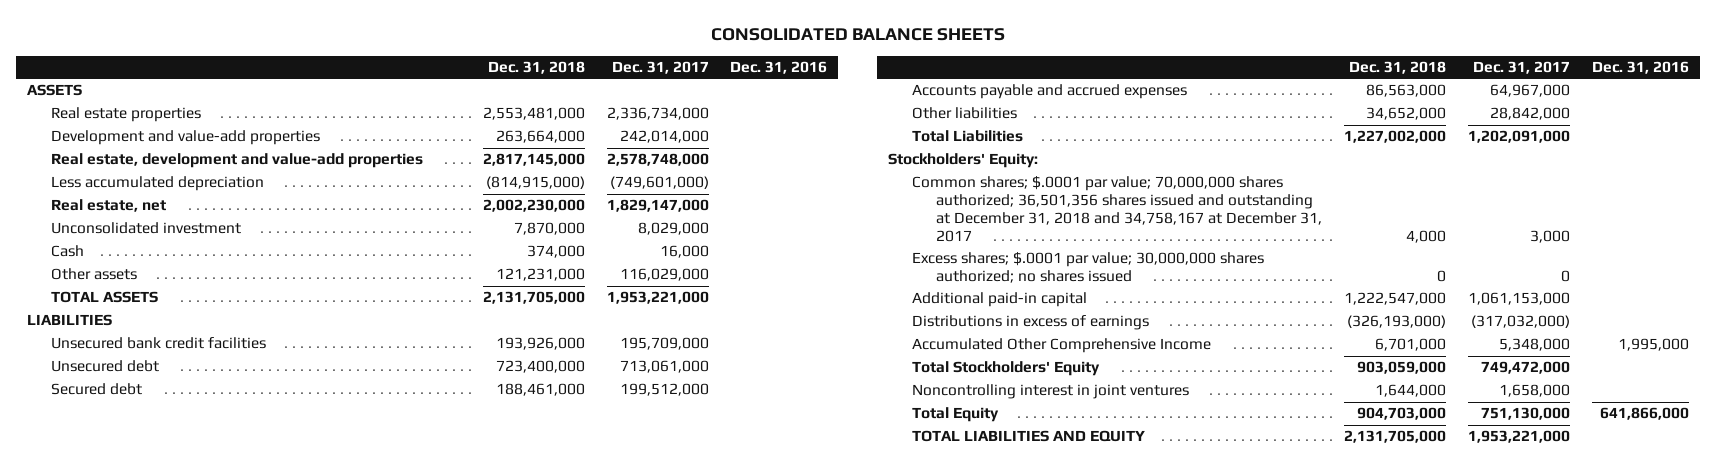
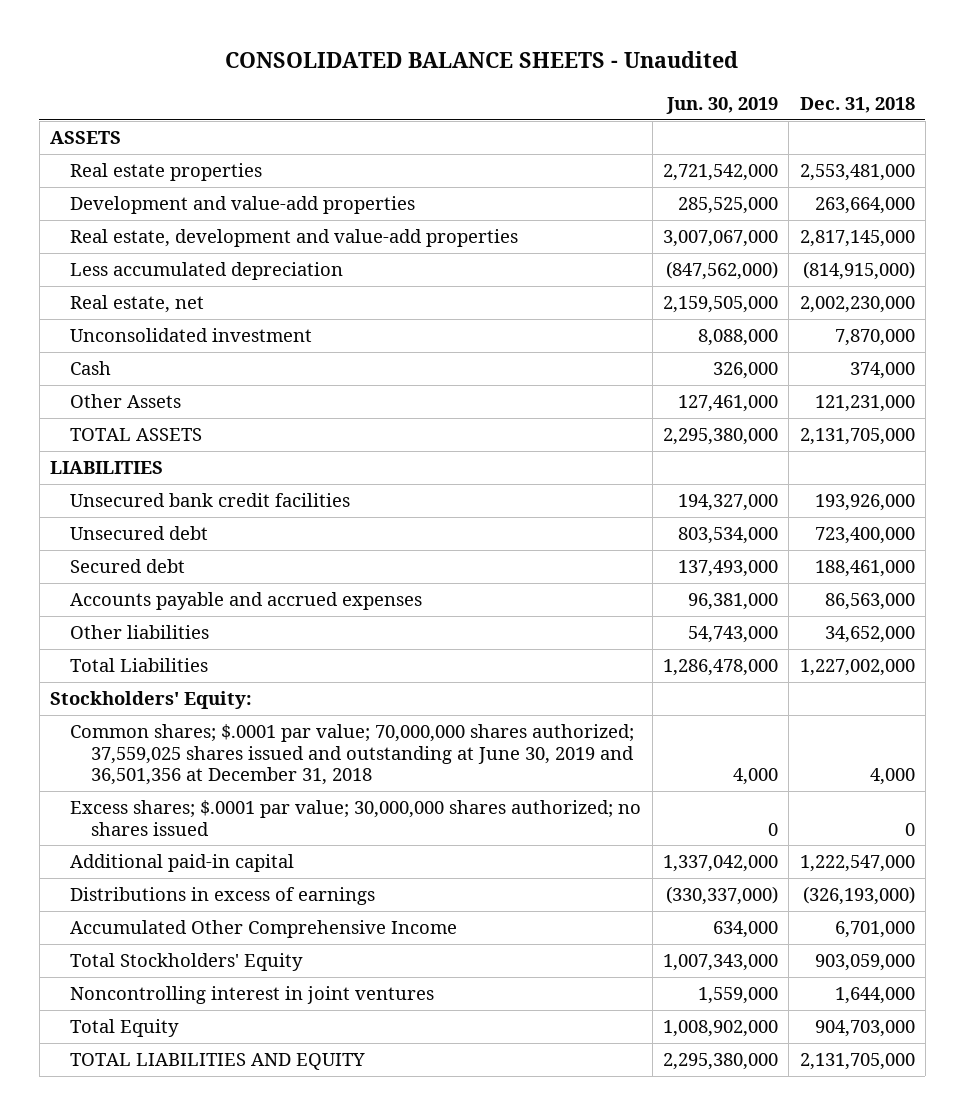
[710,28,1005,42] CONSOLIDATED BALANCE SHEETS -> [225,51,739,69] CONSOLIDATED BALANCE SHEETS - Unaudited
[611,60,709,74] Dec. 31, 2017 -> none
[730,60,828,74] Dec. 31, 2016 -> none
none -> [665,97,778,115] Jun. 30, 2019
[50,268,137,281] Other assets -> [70,394,182,409] Other Assets
[912,176,1323,242] Common shares; $.0001 par value; 70,000,000 shares authorized; 36,501,356 shares issued and outstanding at December 31, 2018 and 34,758,167 at December 31, 2017 -> [70,724,635,786] Common shares; $.0001 par value; 70,000,000 shares authorized; 37,559,025 shares issued and outstanding at June 30, 2019 and 36,501,356 at December 31, 2018

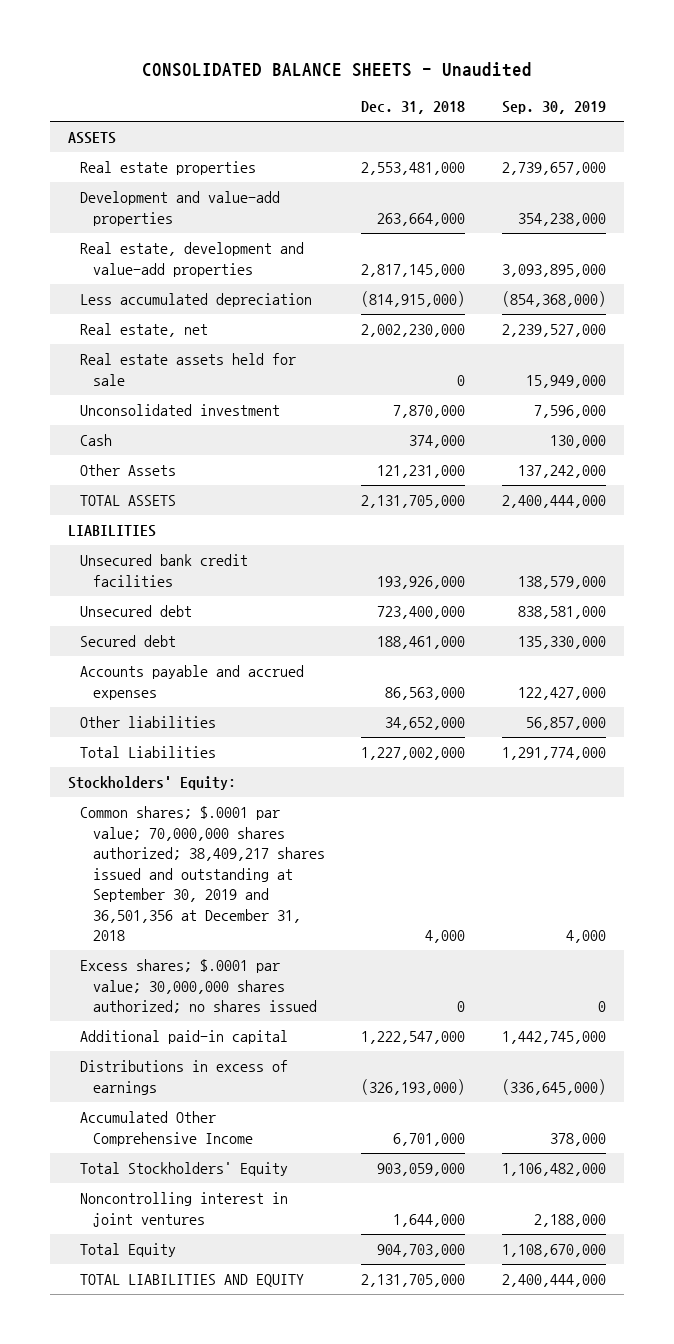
[665,97,778,115] Jun. 30, 2019 -> none
none -> [501,101,606,115] Sep. 30, 2019
none -> [80,353,297,386] Real estate assets held for sale
[70,724,635,786] Common shares; $.0001 par value; 70,000,000 shares authorized; 37,559,025 shares issued and outstanding at June 30, 2019 and 36,501,356 at December 31, 2018 -> [80,806,325,942] Common shares; $.0001 par value; 70,000,000 shares authorized; 38,409,217 shares issued and outstanding at September 30, 2019 and 36,501,356 at December 31, 2018

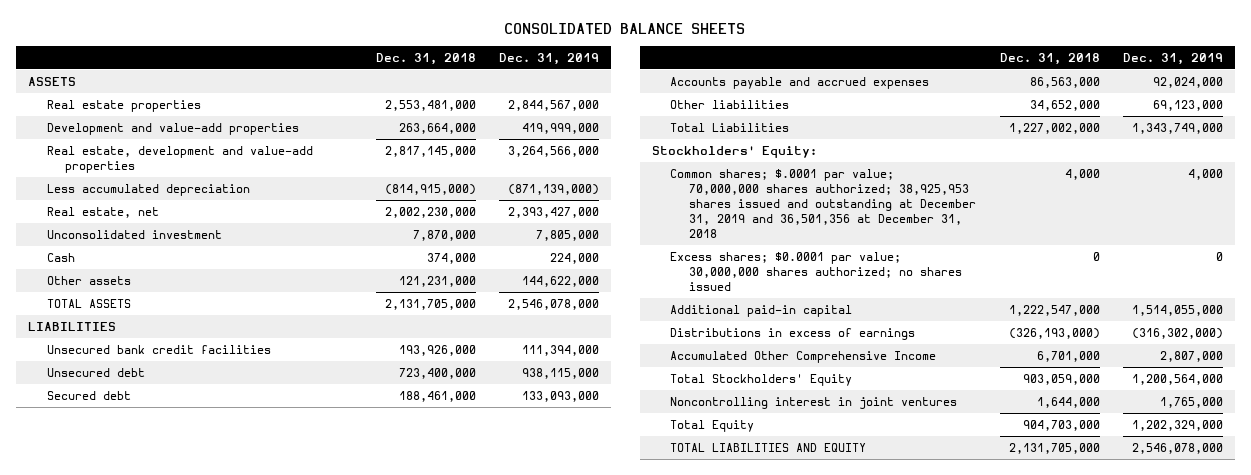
[141,61,532,77] CONSOLIDATED BALANCE SHEETS - Unaudited -> [504,23,746,35] CONSOLIDATED BALANCE SHEETS
[501,101,606,115] Sep. 30, 2019 -> none
none -> [499,52,600,65] Dec. 31, 2019
[80,353,297,386] Real estate assets held for sale -> none
[80,464,177,477] Other Assets -> [46,275,131,285] Other assets
[80,806,325,942] Common shares; $.0001 par value; 70,000,000 shares authorized; 38,409,217 shares issued and outstanding at September 30, 2019 and 36,501,356 at December 31, 2018 -> [670,168,977,239] Common shares; $.0001 par value; 70,000,000 shares authorized; 38,925,953 shares issued and outstanding at December 31, 2019 and 36,501,356 at December 31, 2018
[80,959,317,1014] Excess shares; $.0001 par value; 30,000,000 shares authorized; no shares issued -> [670,251,963,292] Excess shares; $0.0001 par value; 30,000,000 shares authorized; no shares issued

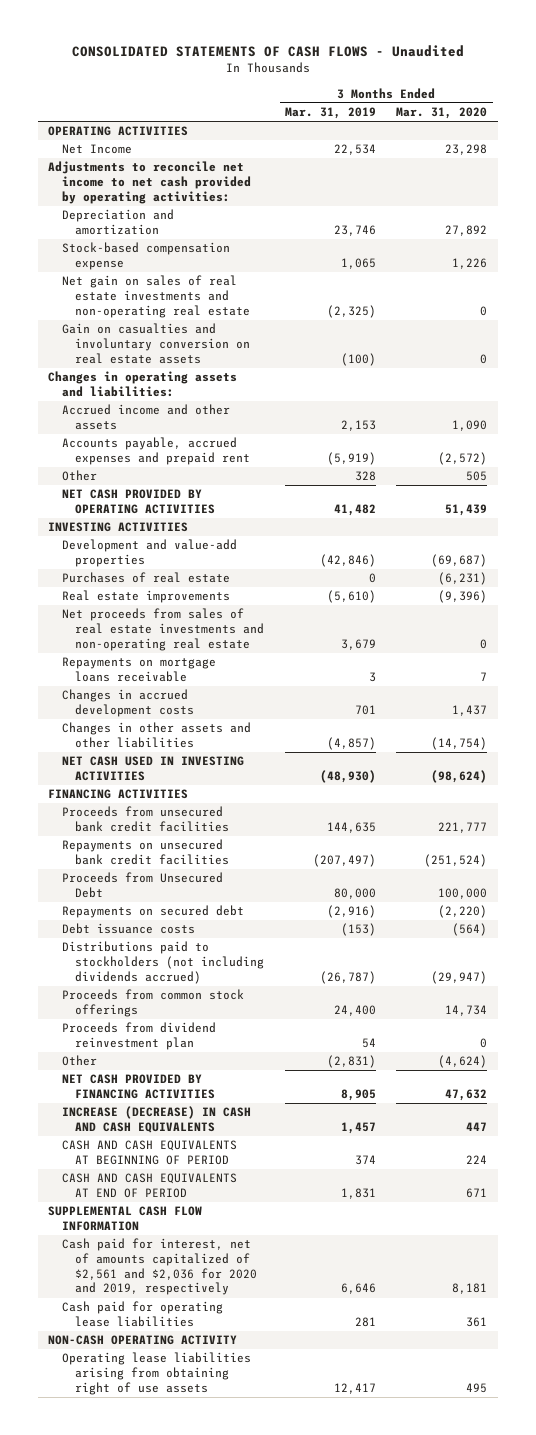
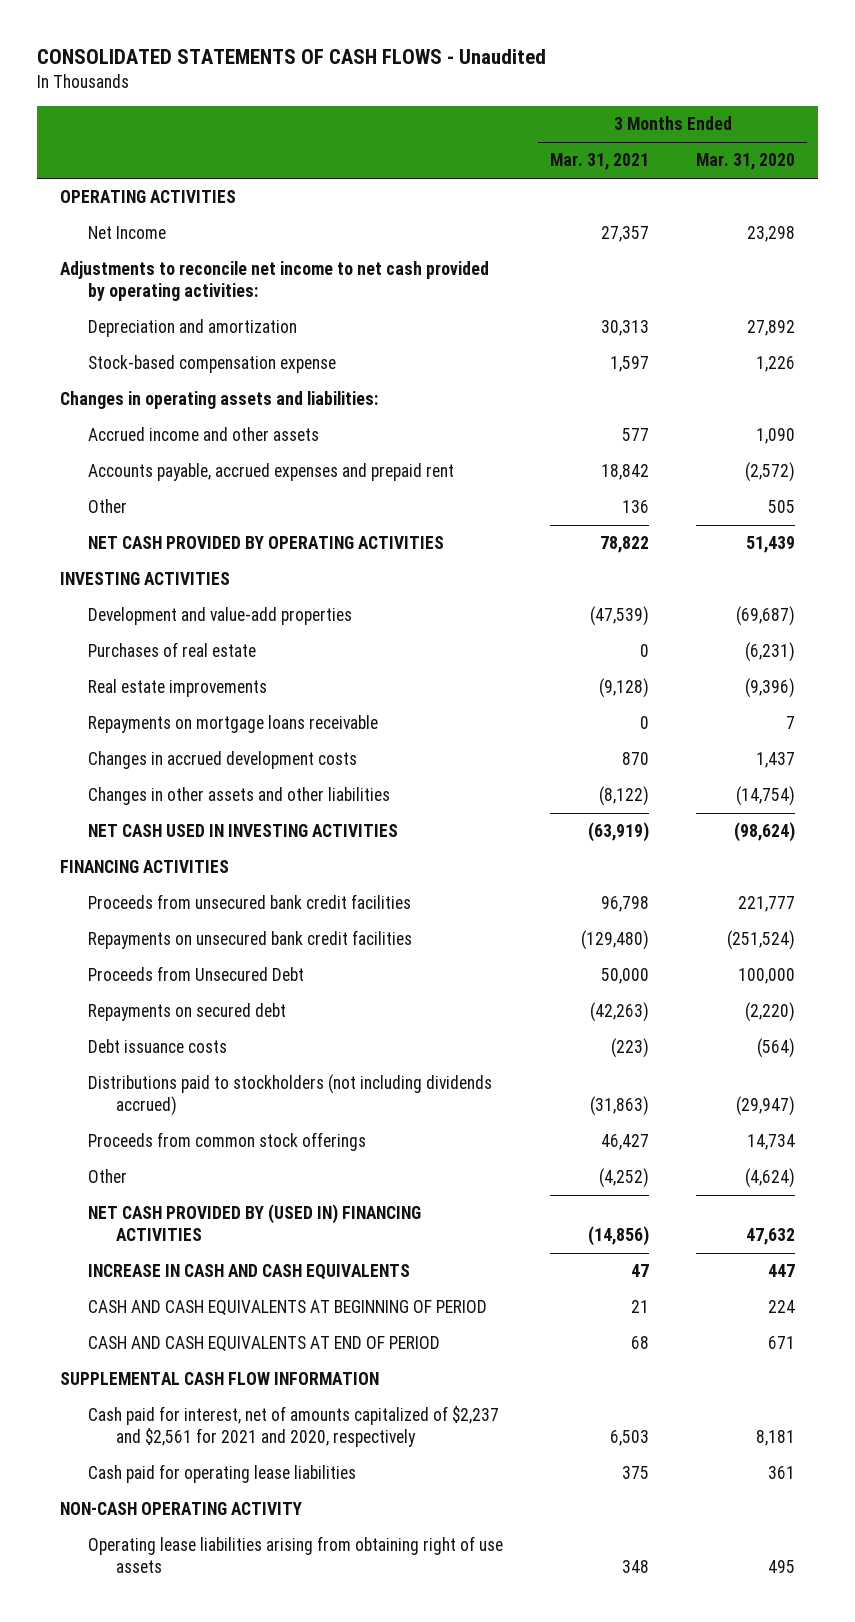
[284,107,376,120] Mar. 31, 2019 -> none
none -> [550,153,650,171] Mar. 31, 2021
[61,275,251,318] Net gain on sales of real estate investments and non-operating real estate -> none
[61,323,251,364] Gain on casualties and involuntary conversion on real estate assets -> none
[61,608,265,651] Net proceeds from sales of real estate investments and non-operating real estate -> none
[61,1022,216,1051] Proceeds from dividend reinvestment plan -> none
[61,1074,216,1100] NET CASH PROVIDED BY FINANCING ACTIVITIES -> [88,1204,422,1242] NET CASH PROVIDED BY (USED IN) FINANCING ACTIVITIES
[61,1106,251,1134] INCREASE (DECREASE) IN CASH AND CASH EQUIVALENTS -> [88,1264,411,1281] INCREASE IN CASH AND CASH EQUIVALENTS
[61,1238,258,1296] Cash paid for interest, net of amounts capitalized of $2,561 and $2,036 for 2020 and 2019, respectively -> [88,1406,500,1448] Cash paid for interest, net of amounts capitalized of $2,237 and $2,561 for 2021 and 2020, respectively

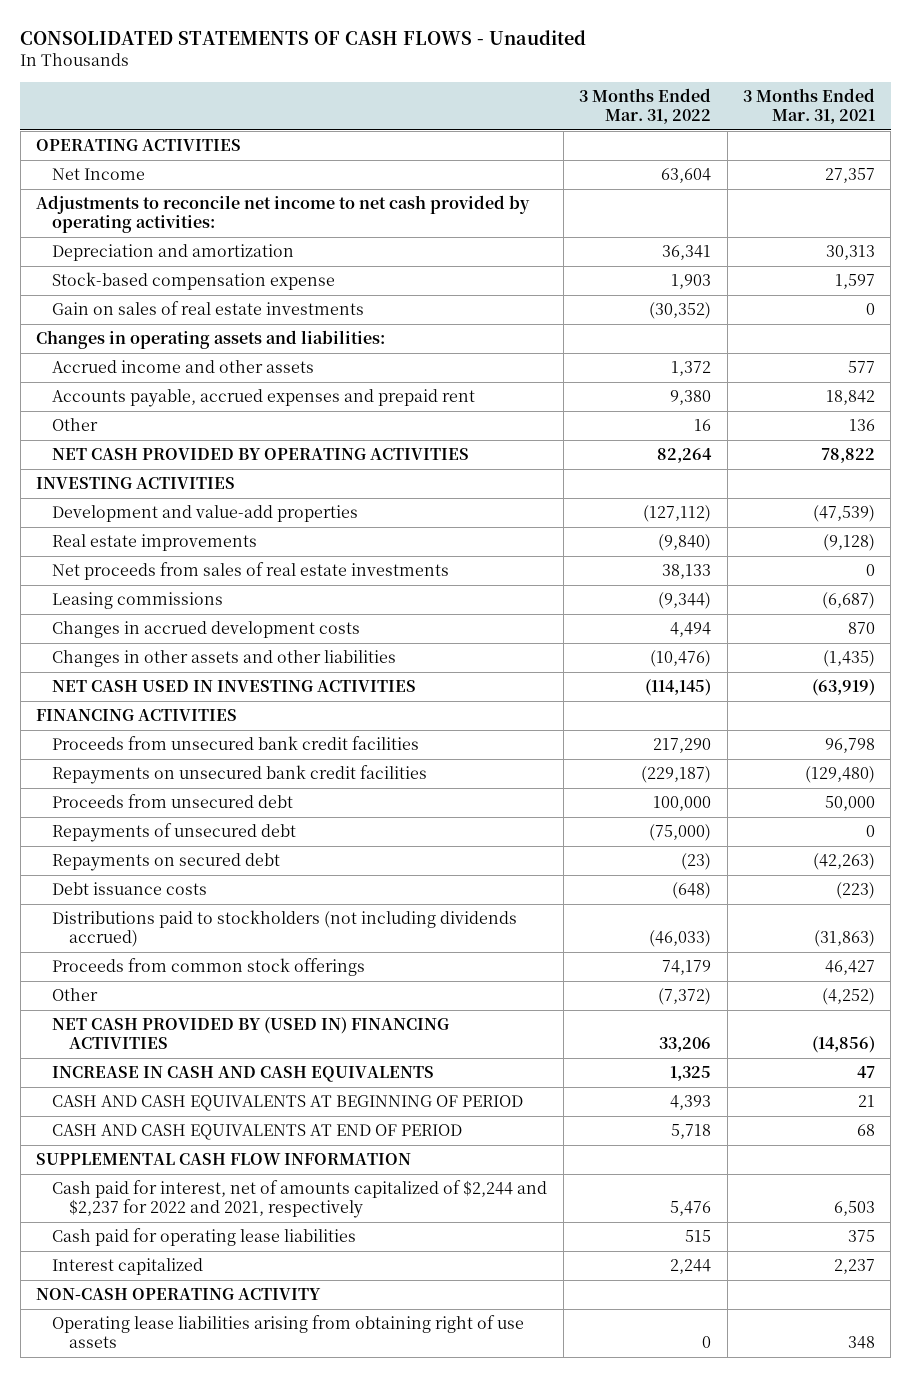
[695,153,795,171] Mar. 31, 2020 -> none
none -> [579,87,712,125] 3 Months Ended Mar. 31, 2022
none -> [52,301,365,316] Gain on sales of real estate investments
[88,642,257,658] Purchases of real estate -> none
[88,715,379,734] Repayments on mortgage loans receivable -> none
none -> [52,562,450,581] Net proceeds from sales of real estate investments
none -> [52,592,224,610] Leasing commissions
[599,786,650,807] (8,122) -> [822,650,875,668] (1,435)
[88,966,305,982] Proceeds from Unsecured Debt -> [52,794,294,809] Proceeds from unsecured debt
none -> [52,823,297,843] Repayments of unsecured debt
[88,1406,500,1448] Cash paid for interest, net of amounts capitalized of $2,237 and $2,561 for 2021 and 2020, respectively -> [52,1180,548,1219] Cash paid for interest, net of amounts capitalized of $2,244 and $2,237 for 2022 and 2021, respectively
none -> [52,1258,204,1276] Interest capitalized

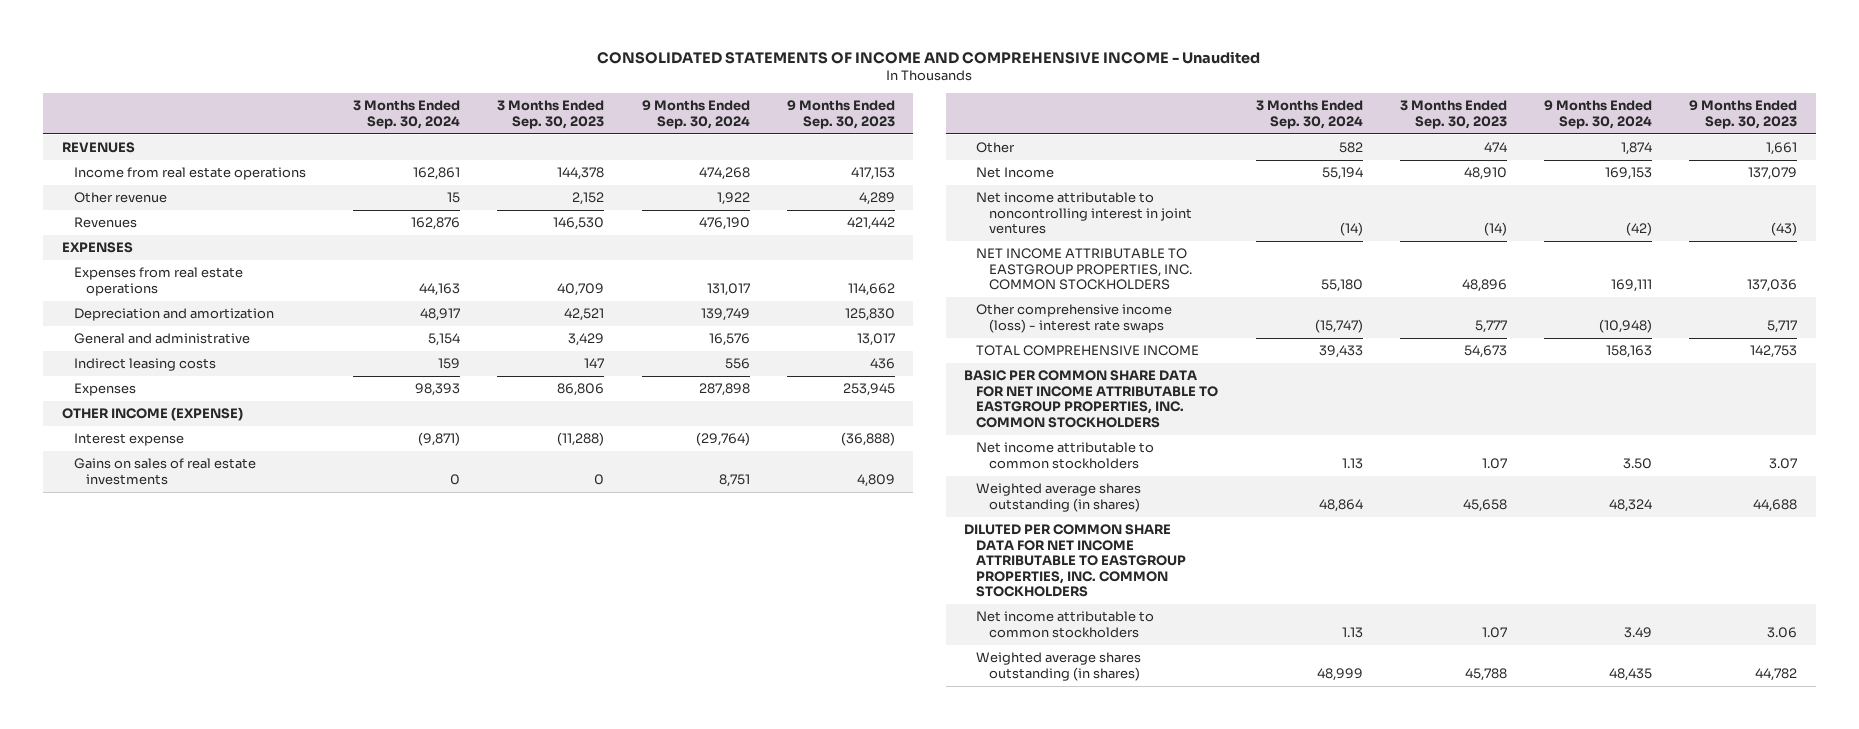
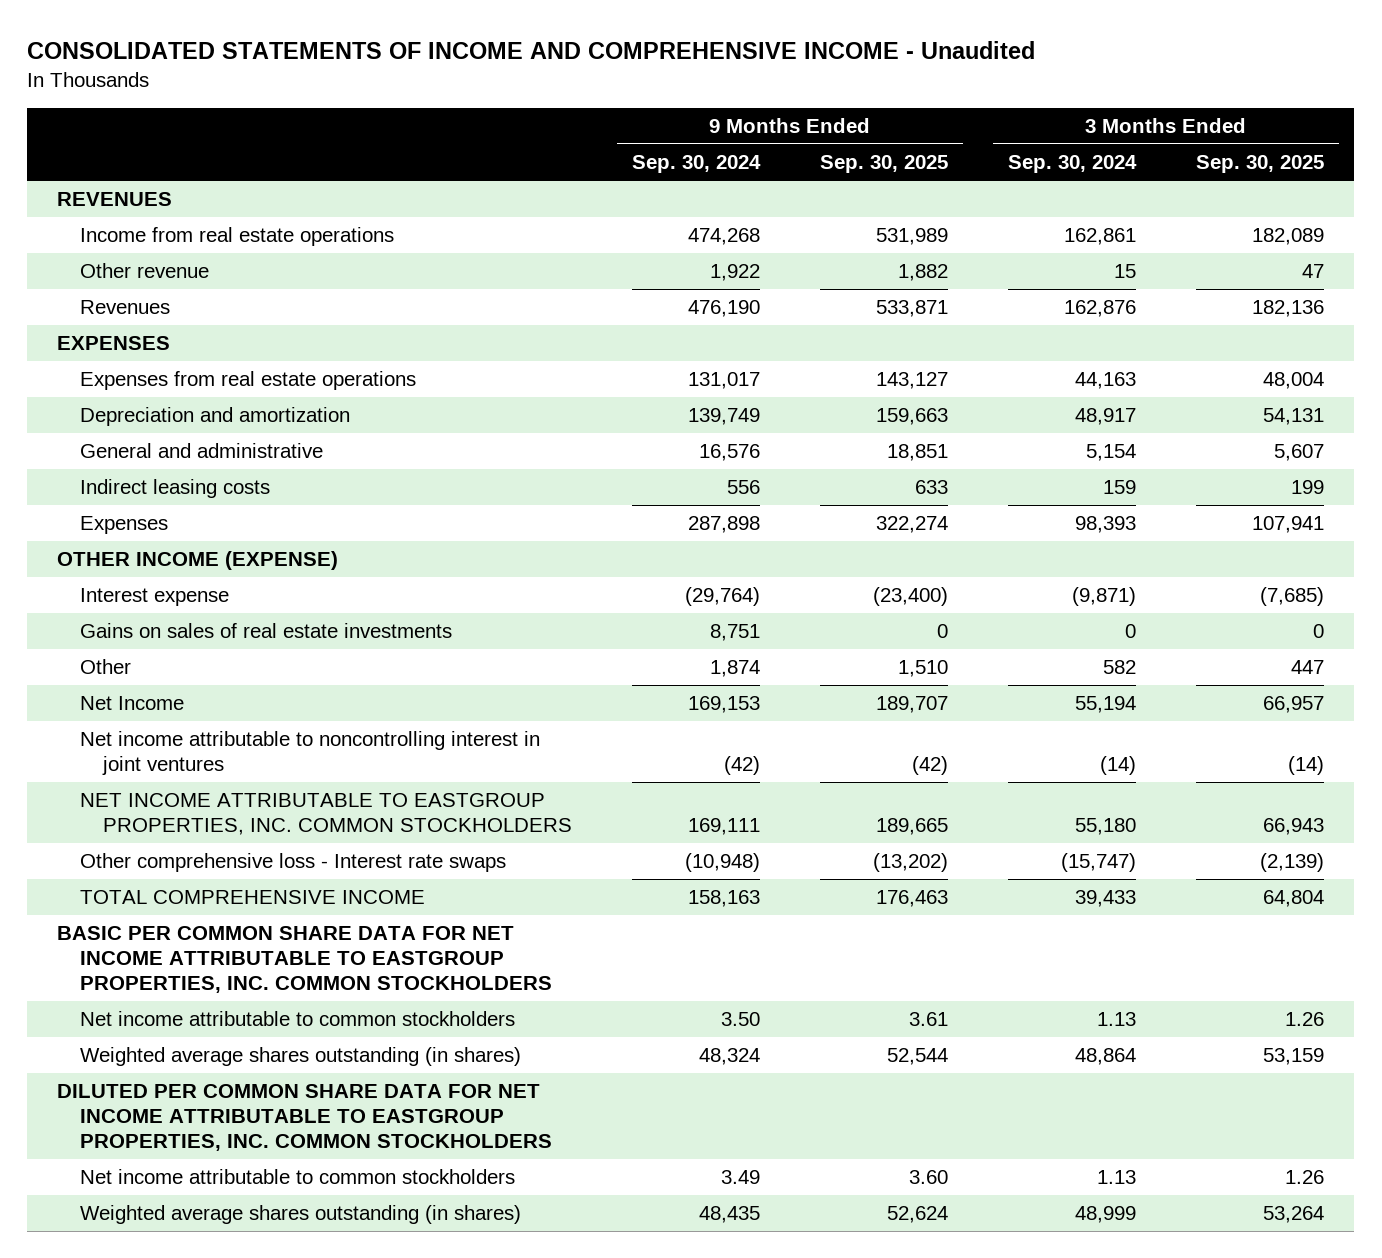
[497,100,605,129] 3 Months Ended Sep. 30, 2023 -> none
[786,100,895,129] 9 Months Ended Sep. 30, 2023 -> none
none -> [820,155,949,174] Sep. 30, 2025
none -> [1196,155,1325,174] Sep. 30, 2025
[976,304,1173,333] Other comprehensive income (loss) - interest rate swaps -> [79,853,506,873] Other comprehensive loss - Interest rate swaps

